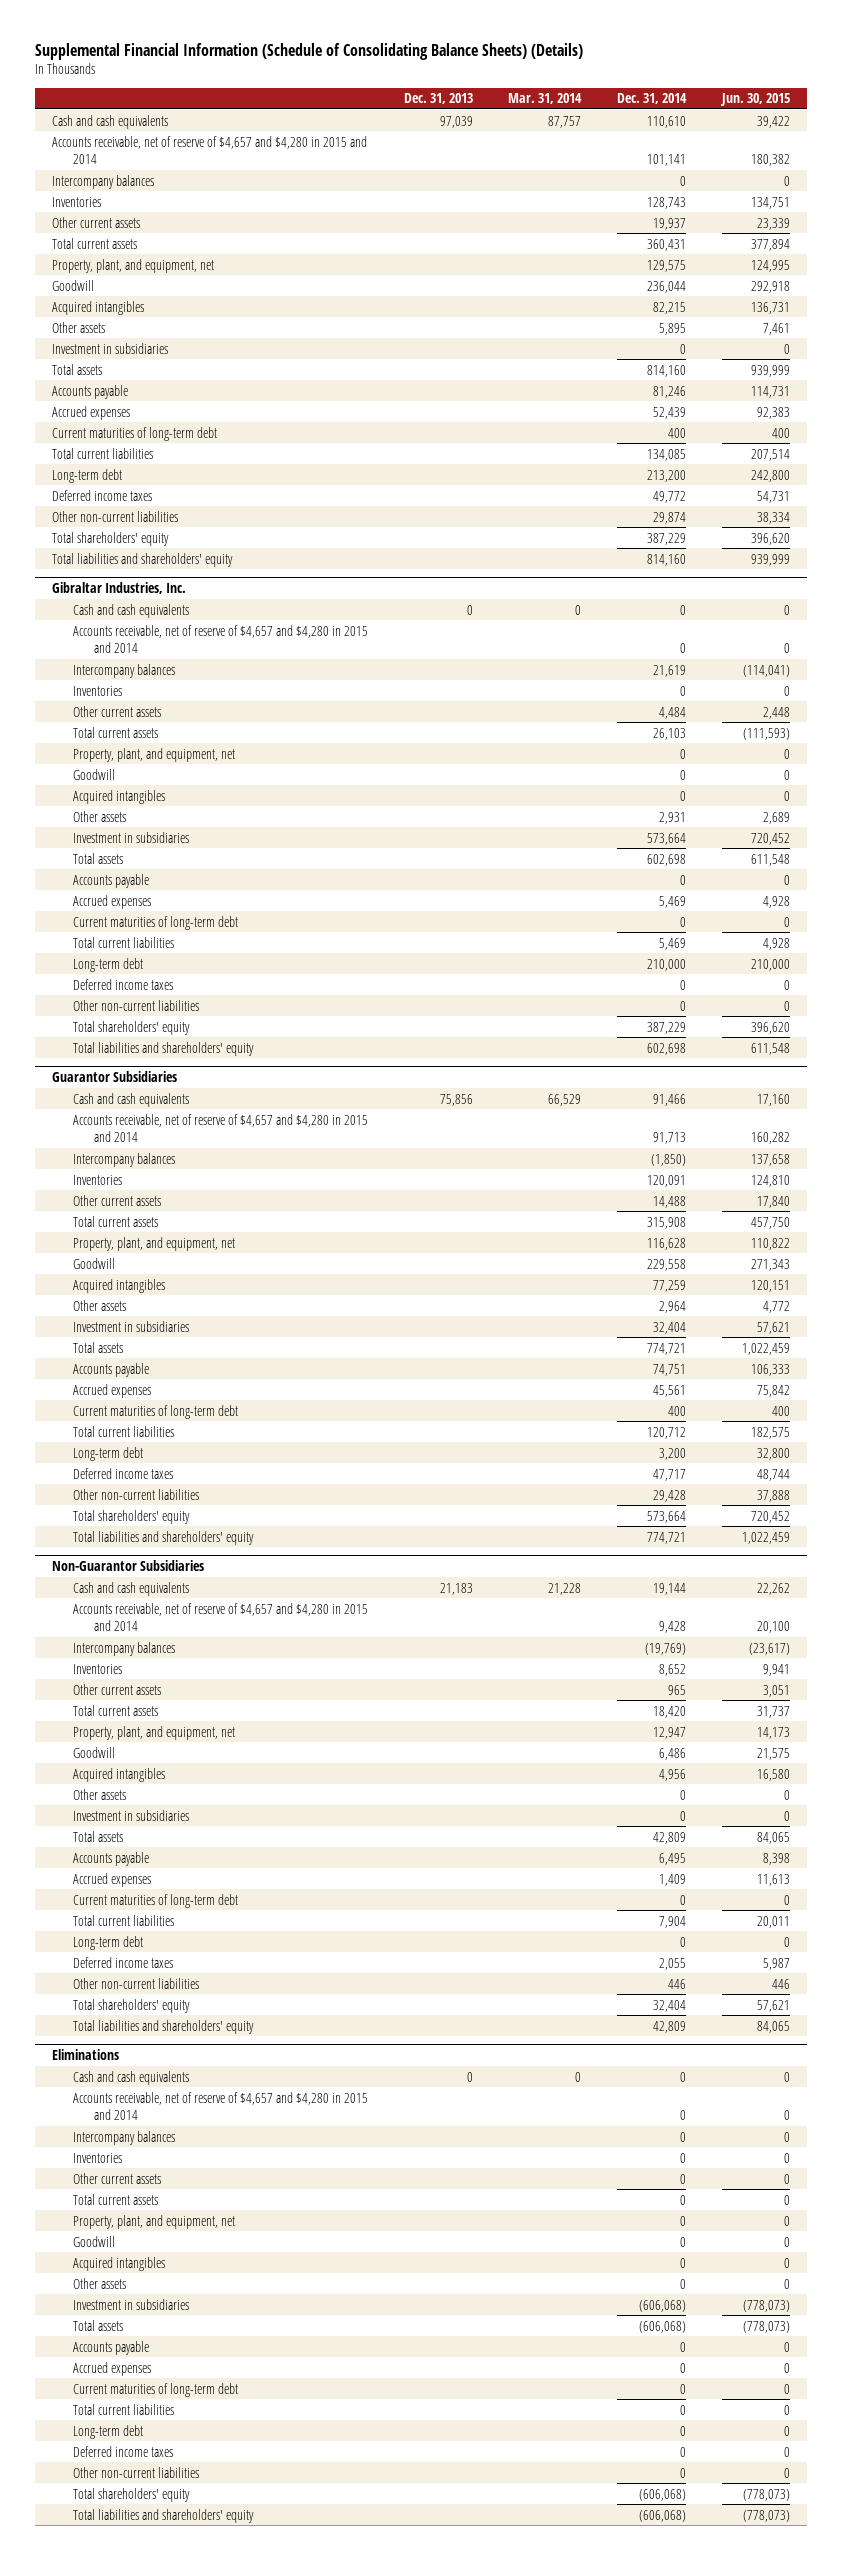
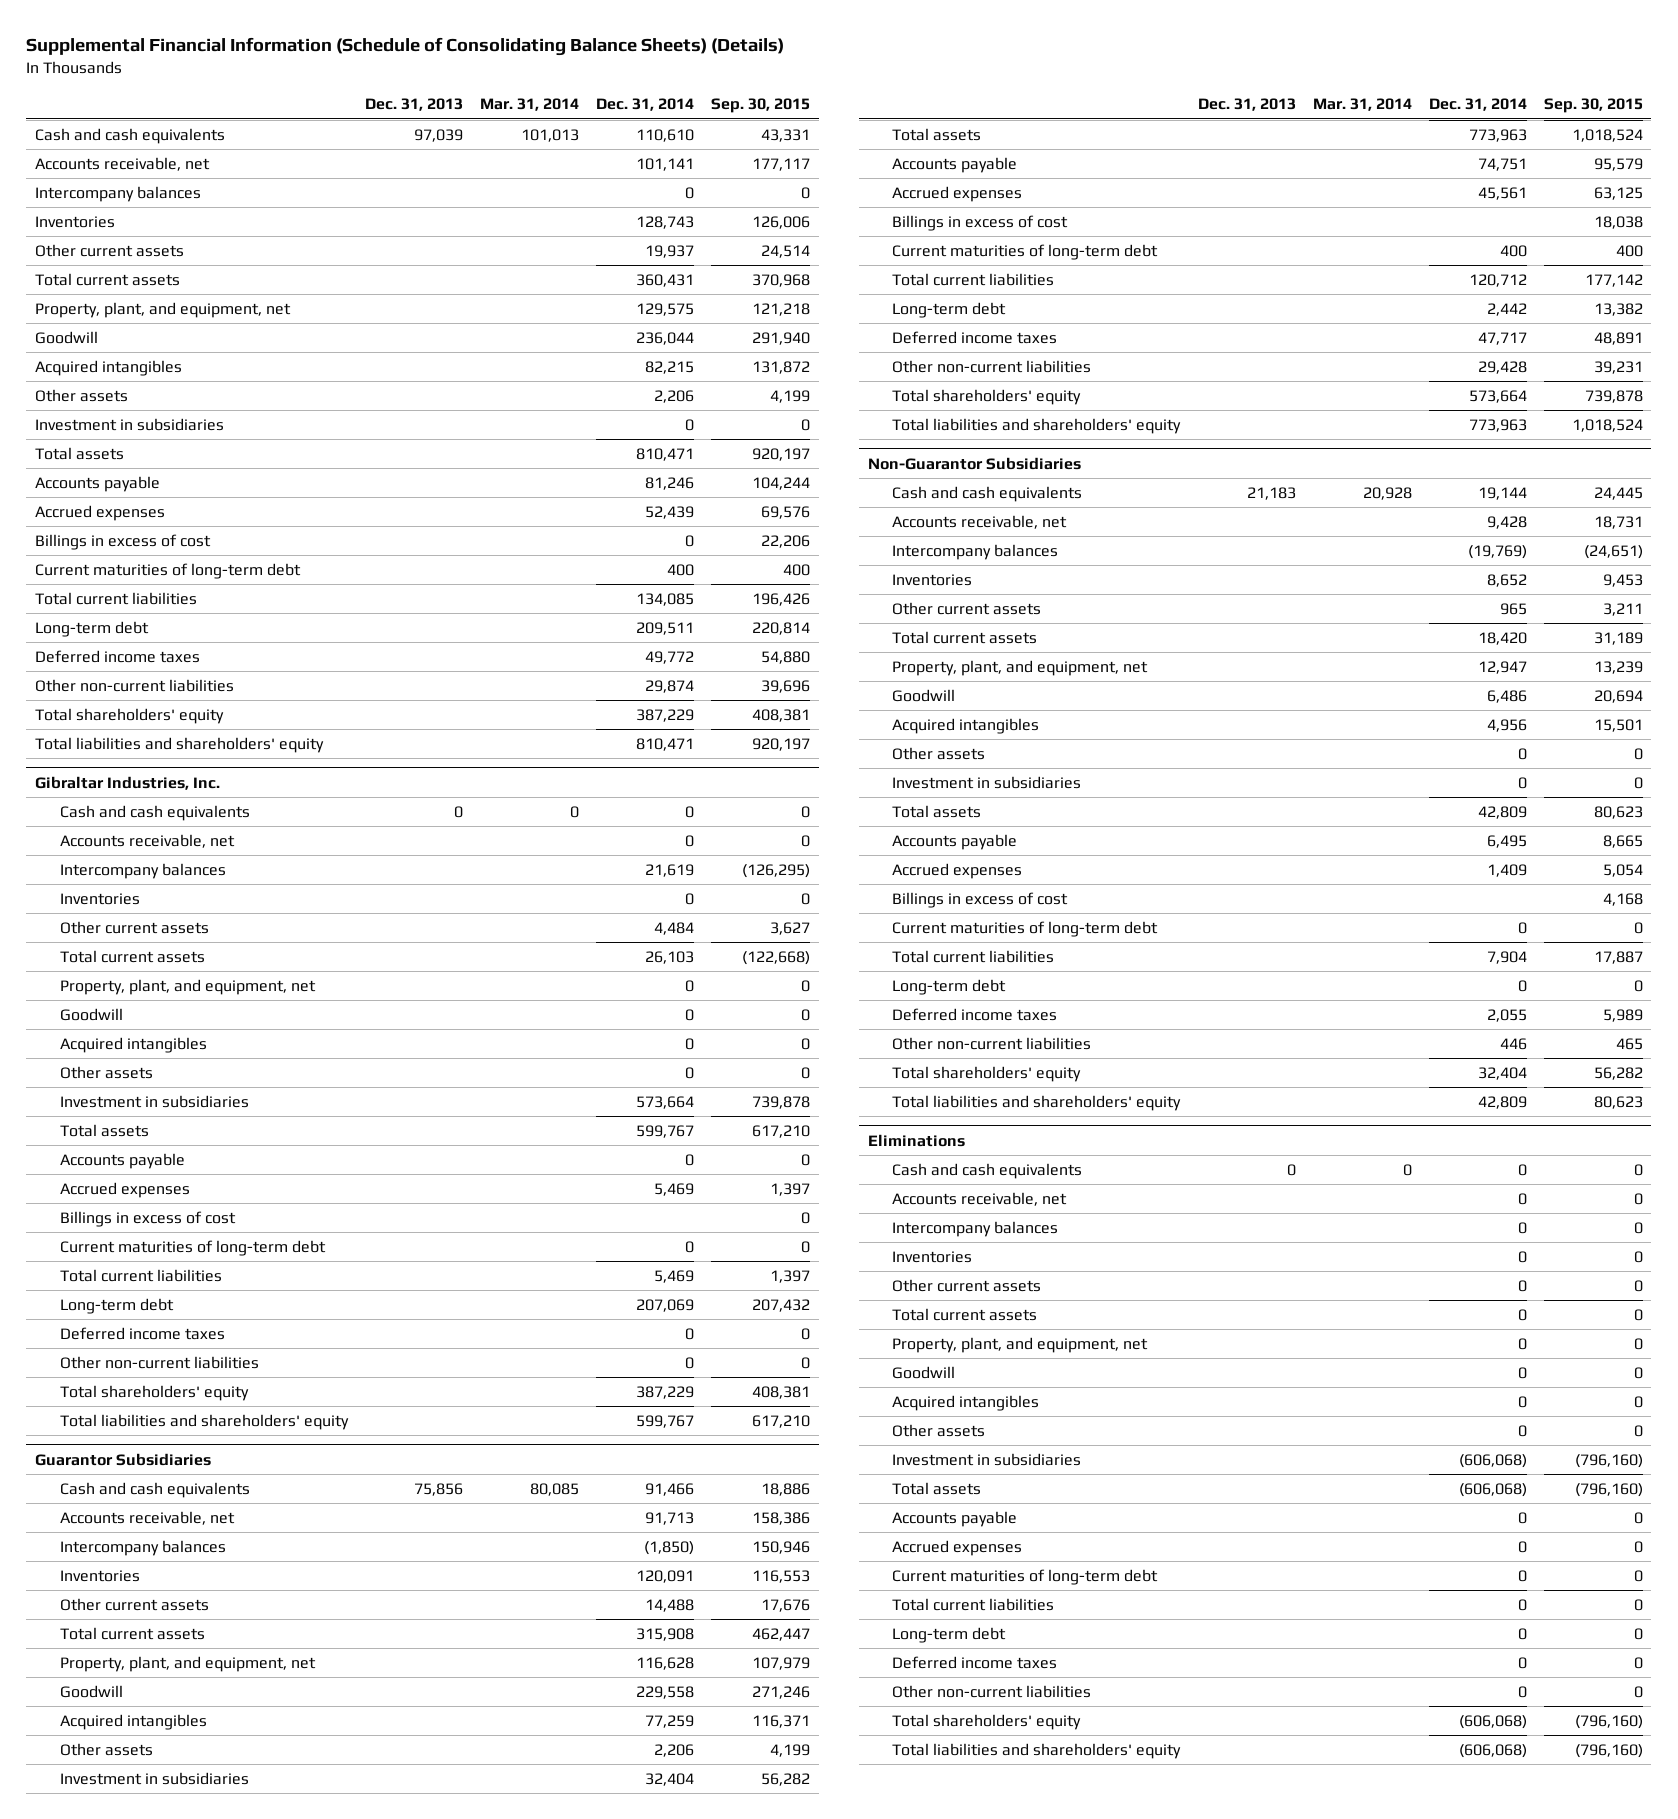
[719,93,790,107] Jun. 30, 2015 -> none
none -> [710,98,810,114] Sep. 30, 2015
[548,115,582,128] 87,757 -> [520,128,579,142] 101,013
[52,135,368,164] Accounts receivable, net of reserve of $4,657 and $4,280 in 2015 and 2014 -> [34,156,210,171] Accounts receivable, net
[659,322,687,335] 5,895 -> [653,389,694,403] 2,206
[647,364,687,377] 814,160 -> [635,447,694,461] 810,471
none -> [34,533,211,550] Billings in excess of cost
[647,469,687,482] 213,200 -> [635,621,694,635] 209,511
[647,553,687,566] 814,160 -> [635,737,694,751] 810,471
[73,624,369,653] Accounts receivable, net of reserve of $4,657 and $4,280 in 2015 and 2014 -> [59,833,235,848] Accounts receivable, net
[659,811,687,824] 2,931 -> [684,1066,694,1079] 0
[647,853,687,866] 602,698 -> [635,1124,694,1138] 599,767
none -> [59,1210,236,1227] Billings in excess of cost
[647,958,687,971] 210,000 -> [635,1298,694,1312] 207,069
[647,1042,687,1055] 602,698 -> [635,1414,694,1428] 599,767
[548,1093,582,1106] 66,529 -> [529,1482,579,1496] 80,085
[73,1113,369,1142] Accounts receivable, net of reserve of $4,657 and $4,280 in 2015 and 2014 -> [59,1510,235,1525] Accounts receivable, net
[659,1300,687,1313] 2,964 -> [653,1743,694,1757] 2,206
[647,1342,687,1355] 774,721 -> [1468,128,1527,142] 773,963
none -> [892,214,1069,231] Billings in excess of cost
[659,1447,687,1460] 3,200 -> [1486,302,1527,316] 2,442
[647,1531,687,1544] 774,721 -> [1468,418,1527,432] 773,963
[548,1582,582,1595] 21,228 -> [1362,486,1412,500] 20,928
[73,1602,369,1631] Accounts receivable, net of reserve of $4,657 and $4,280 in 2015 and 2014 -> [892,514,1068,529] Accounts receivable, net
none -> [892,891,1069,908] Billings in excess of cost
[73,2091,369,2120] Accounts receivable, net of reserve of $4,657 and $4,280 in 2015 and 2014 -> [892,1191,1068,1206] Accounts receivable, net

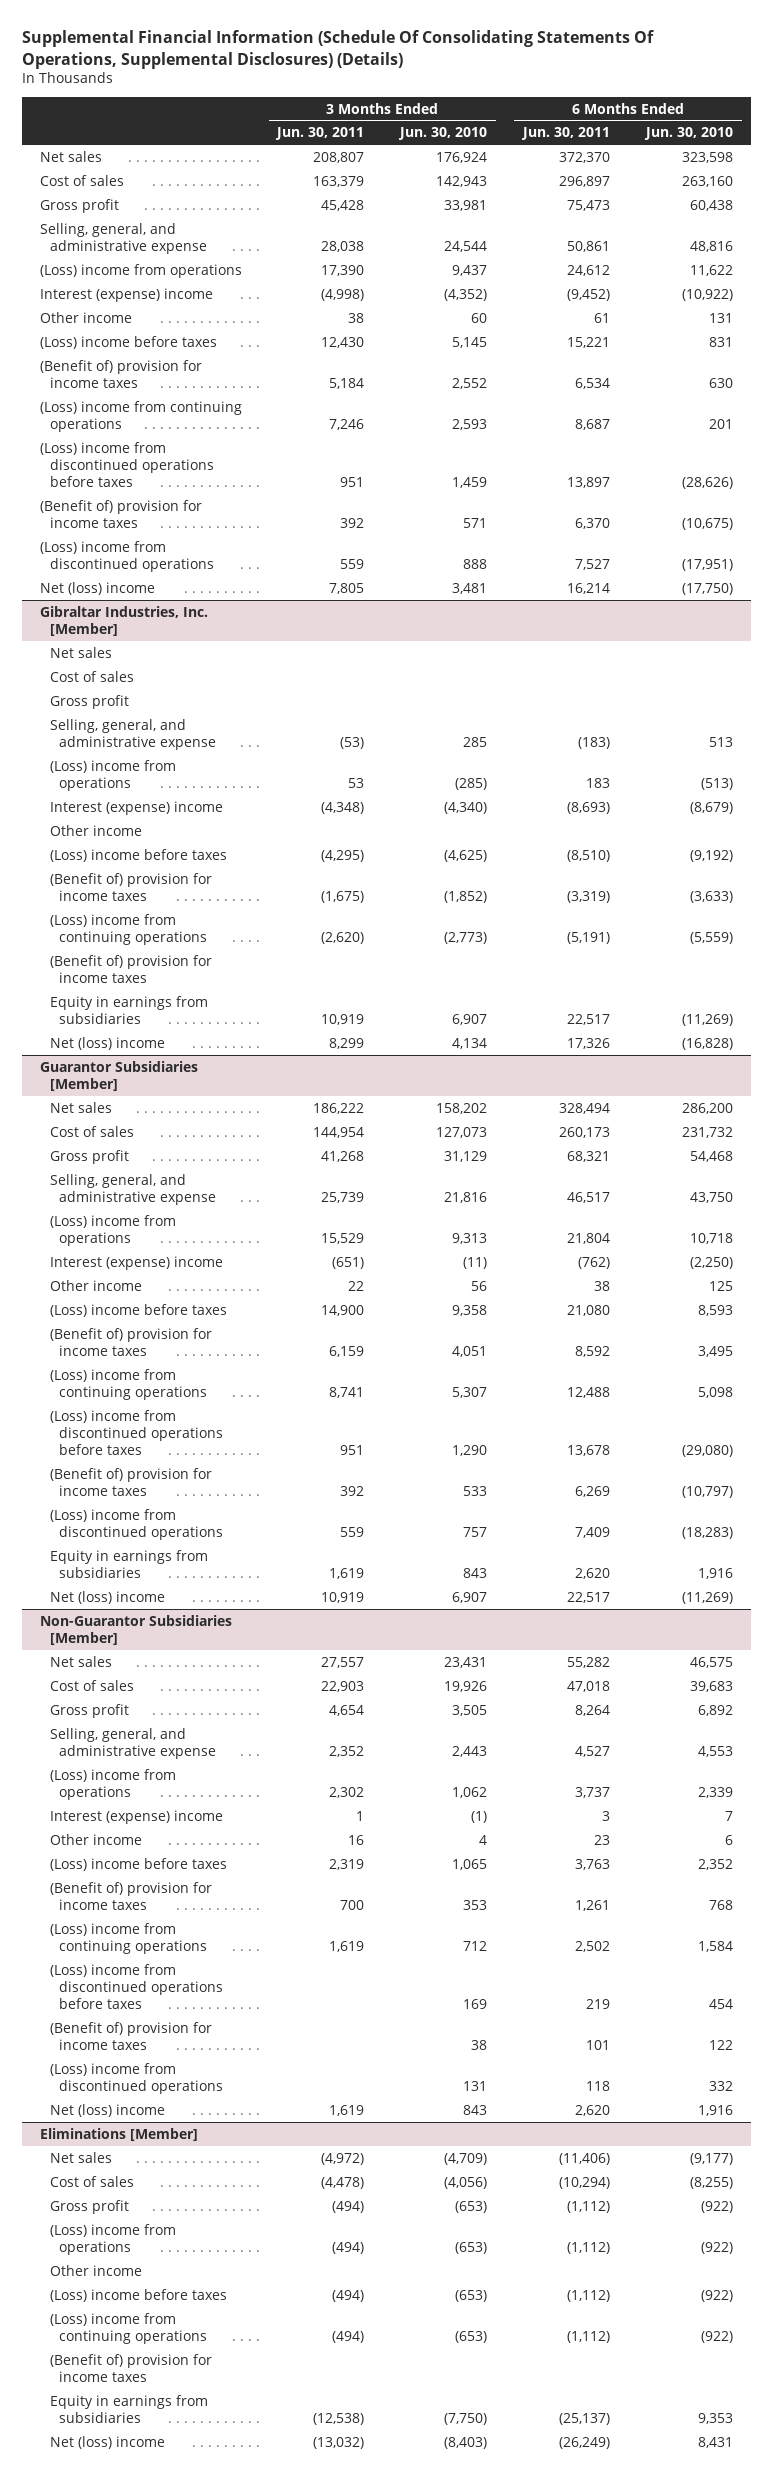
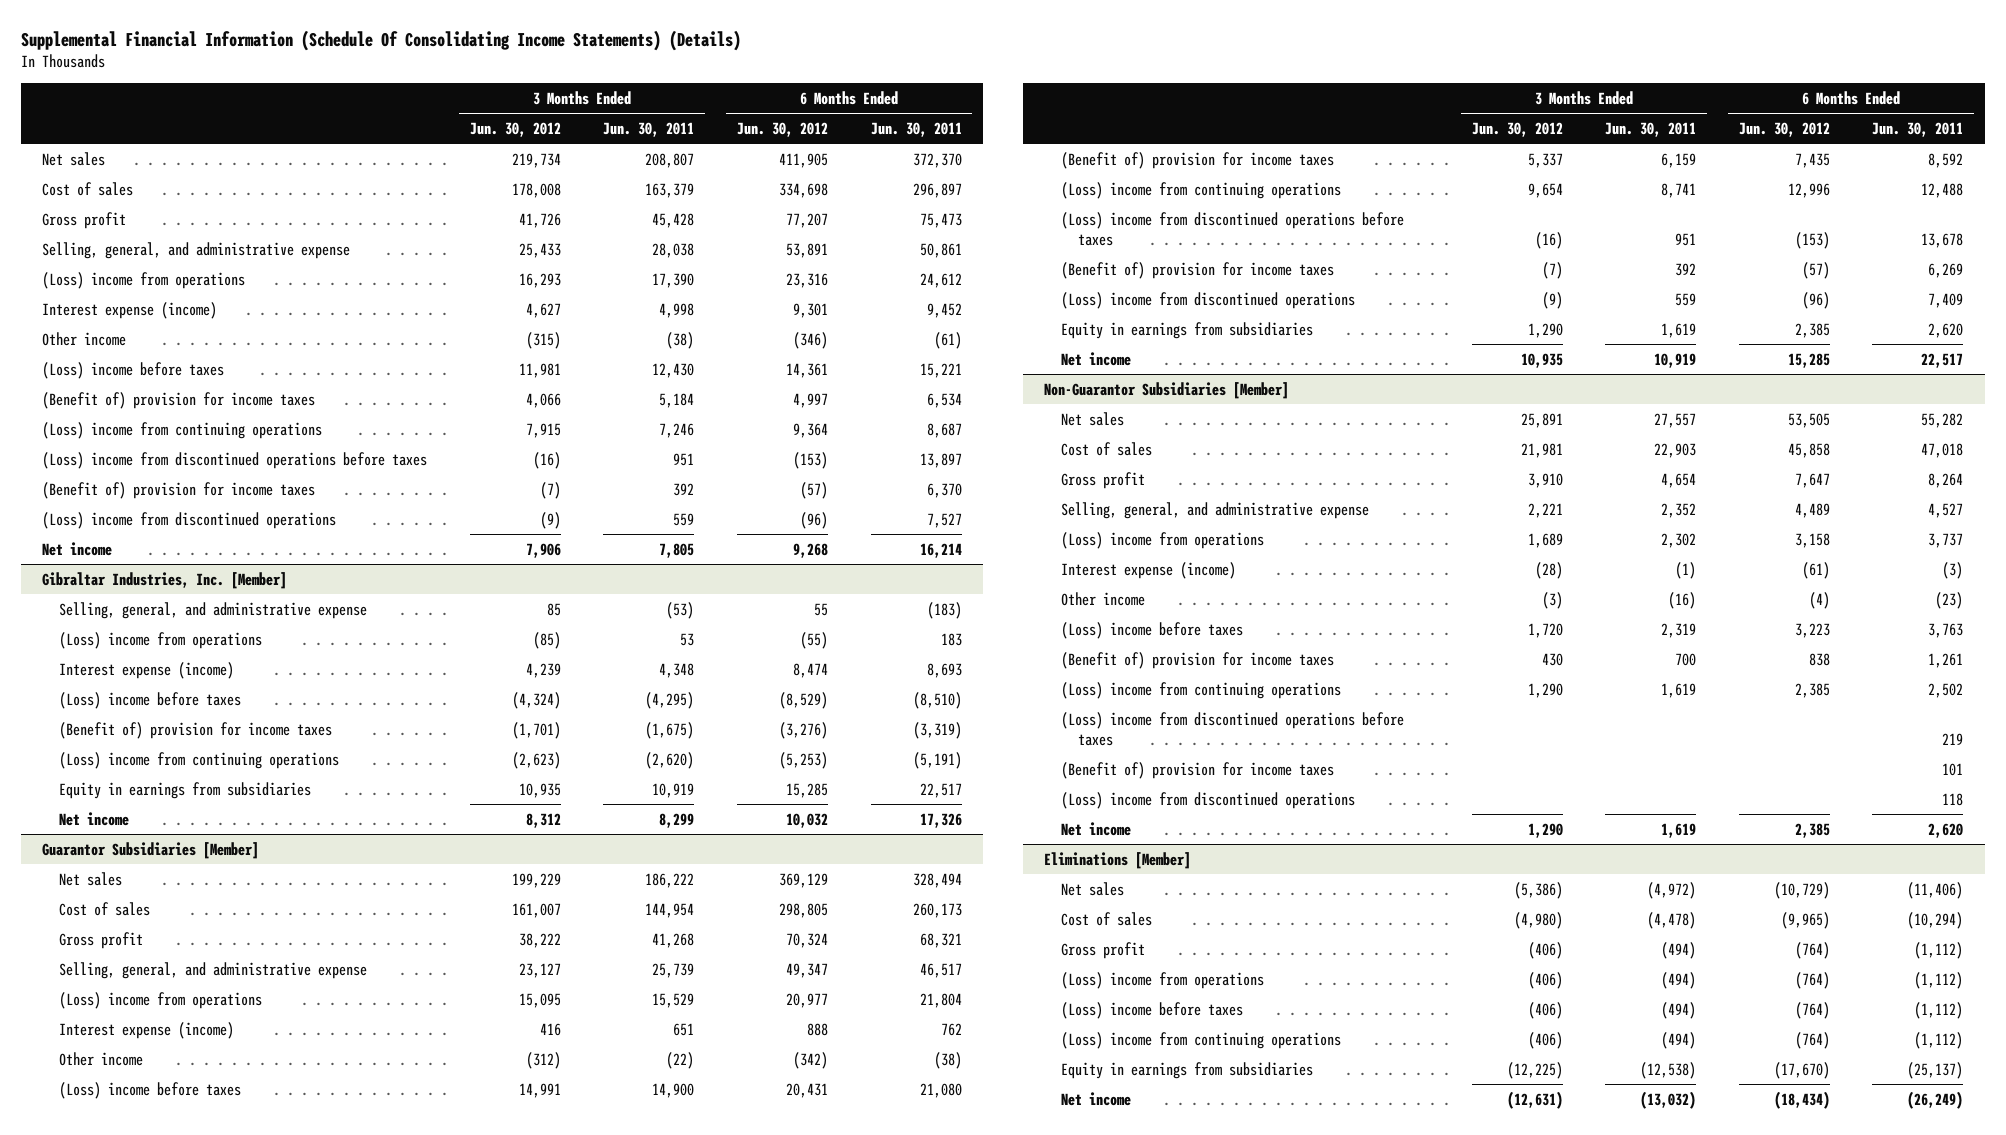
[21,30,654,69] Supplemental Financial Information (Schedule Of Consolidating Statements Of Operations, Supplemental Disclosures) (Details) -> [20,29,741,51] Supplemental Financial Information (Schedule Of Consolidating Income Statements) (Details)
[398,127,488,141] Jun. 30, 2010 -> none
[643,127,733,141] Jun. 30, 2010 -> none
none -> [469,121,561,137] Jun. 30, 2012
none -> [736,121,828,137] Jun. 30, 2012
[39,287,213,302] Interest (expense) income -> [42,301,218,319] Interest expense (income)
[321,288,365,301] (4,998) -> [659,302,695,318] 4,998
[567,288,611,301] (9,452) -> [926,302,962,318] 9,452
[348,312,365,323] 38 -> [666,331,695,349] (38)
[594,312,611,323] 61 -> [933,331,962,349] (61)
[39,581,155,595] Net (loss) income -> [42,541,113,556] Net income
[49,646,112,658] Net sales -> none
[49,670,134,682] Cost of sales -> none
[49,694,129,709] Gross profit -> none
[49,824,142,836] Other income -> none
[49,800,223,815] Interest (expense) income -> [59,661,235,679] Interest expense (income)
[321,801,365,814] (4,348) -> [659,662,695,678] 4,348
[567,801,611,814] (8,693) -> [926,662,962,678] 8,693
[49,954,212,983] (Benefit of) provision for income taxes -> none
[49,1036,165,1050] Net (loss) income -> [59,811,130,826] Net income
[49,1255,223,1270] Interest (expense) income -> [59,1021,235,1039] Interest expense (income)
[332,1256,365,1269] (651) -> [673,1022,695,1036] 651
[578,1256,611,1269] (762) -> [940,1022,962,1036] 762
[348,1280,365,1291] 22 -> [666,1051,695,1069] (22)
[594,1280,611,1291] 38 -> [933,1051,962,1069] (38)
[49,1590,165,1604] Net (loss) income -> [1061,351,1132,366] Net income
[49,1809,223,1824] Interest (expense) income -> [1061,561,1237,579] Interest expense (income)
[356,1810,365,1821] 1 -> [1675,561,1697,579] (1)
[602,1810,611,1821] 3 -> [1942,561,1964,579] (3)
[348,1834,365,1845] 16 -> [1668,591,1697,609] (16)
[594,1834,611,1845] 23 -> [1935,591,1964,609] (23)
[49,2103,165,2117] Net (loss) income -> [1061,821,1132,836] Net income
[49,2264,142,2276] Other income -> none
[49,2353,212,2382] (Benefit of) provision for income taxes -> none
[49,2435,165,2449] Net (loss) income -> [1061,1091,1132,1106] Net income

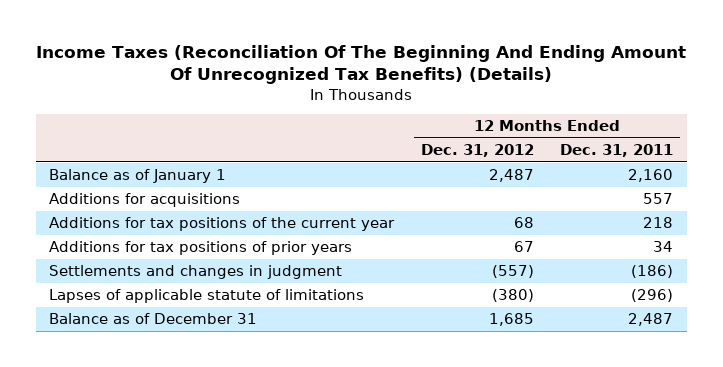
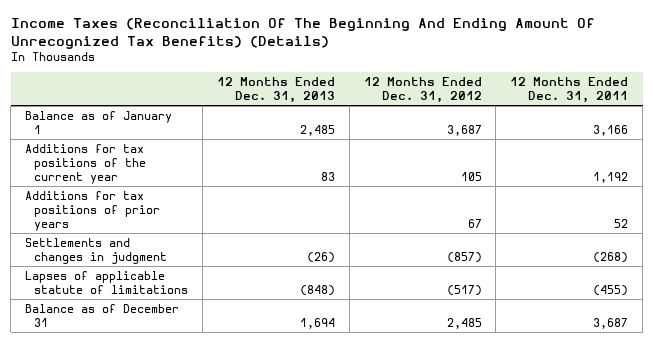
none -> [217,77,336,104] 12 Months Ended Dec. 31, 2013
[49,193,241,208] Additions for acquisitions -> none
[488,169,534,183] 2,487 -> [446,124,482,136] 3,687
[628,169,674,183] 2,160 -> [593,124,629,136] 3,166
[513,217,534,229] 68 -> [460,171,482,181] 105
[643,217,674,229] 218 -> [593,171,629,183] 1,192
[653,241,674,253] 34 -> [614,218,629,228] 52
[491,265,534,279] (557) -> [446,251,482,263] (857)
[631,265,674,279] (186) -> [593,251,629,263] (268)
[491,289,534,303] (380) -> [446,284,482,296] (517)
[631,289,674,303] (296) -> [593,284,629,296] (455)
[488,313,534,327] 1,685 -> [446,317,482,329] 2,485
[628,313,674,327] 2,487 -> [593,317,629,329] 3,687

